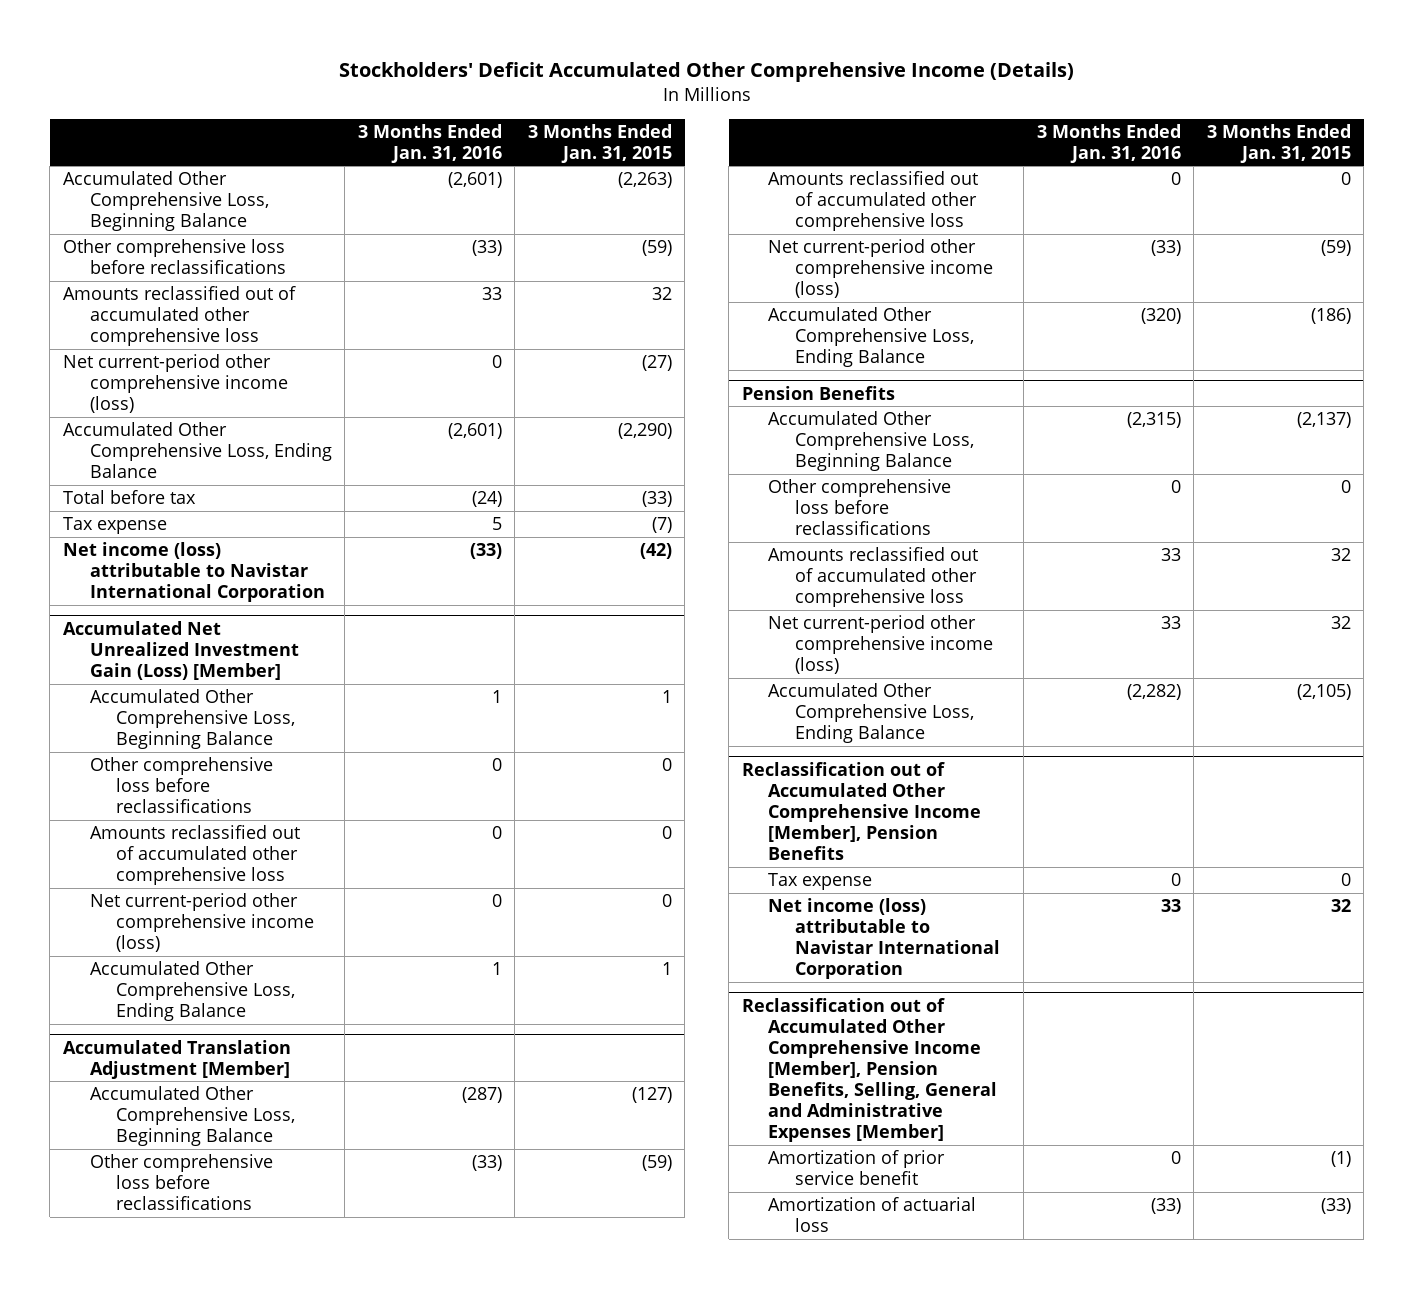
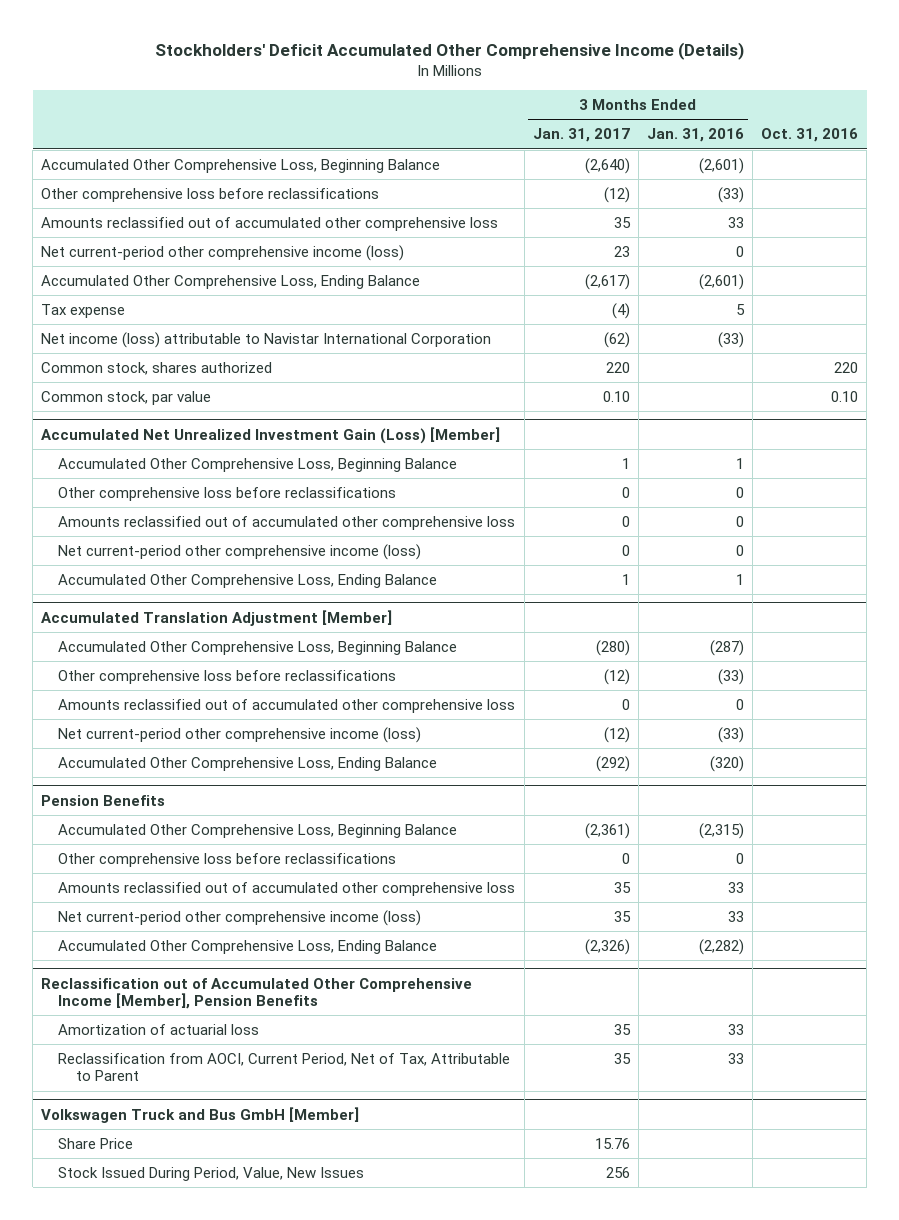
[527,123,672,163] 3 Months Ended Jan. 31, 2015 -> none
none -> [532,128,630,143] Jan. 31, 2017
none -> [761,128,859,143] Oct. 31, 2016
[62,490,196,505] Total before tax -> none
none -> [41,361,273,375] Common stock, shares authorized
none -> [41,390,212,405] Common stock, par value
[768,873,873,891] Tax expense -> none
[768,898,1000,980] Net income (loss) attributable to Navistar International Corporation -> none
[741,997,998,1143] Reclassification out of Accumulated Other Comprehensive Income [Member], Pension Benefits, Selling, General and Administrative Expenses [Member] -> none
[768,1150,946,1186] Amortization of prior service benefit -> none
[1150,1198,1181,1215] (33) -> [727,1023,744,1035] 33
none -> [58,1052,511,1082] Reclassification from AOCI, Current Period, Net of Tax, Attributable to Parent
none -> [41,1106,360,1123] Volkswagen Truck and Bus GmbH [Member]
none -> [58,1137,134,1149] Share Price
none -> [58,1166,365,1181] Stock Issued During Period, Value, New Issues

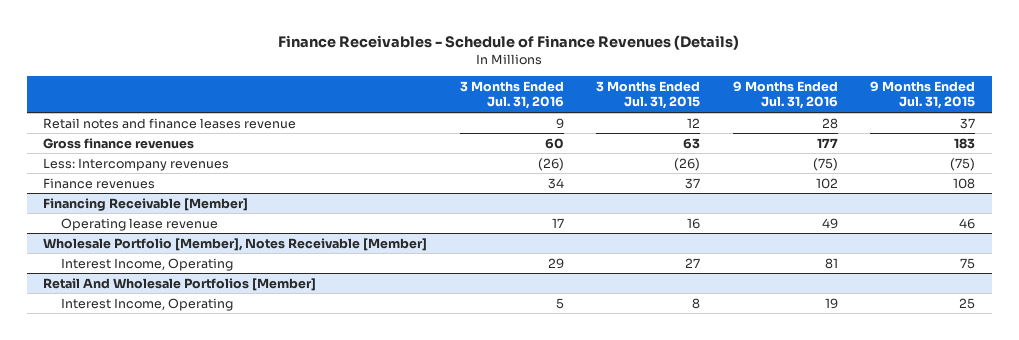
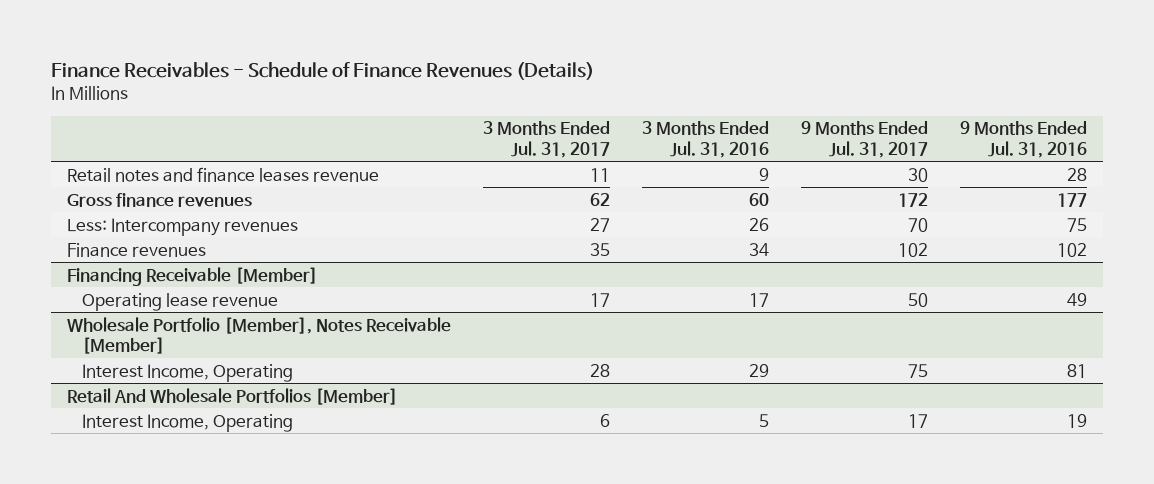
[596,80,701,110] 3 Months Ended Jul. 31, 2015 -> none
[870,80,976,110] 9 Months Ended Jul. 31, 2015 -> none
none -> [482,121,610,158] 3 Months Ended Jul. 31, 2017
none -> [801,121,929,158] 9 Months Ended Jul. 31, 2017
[537,157,564,171] (26) -> [748,217,769,231] 26
[812,157,838,171] (75) -> [1067,217,1088,232] 75

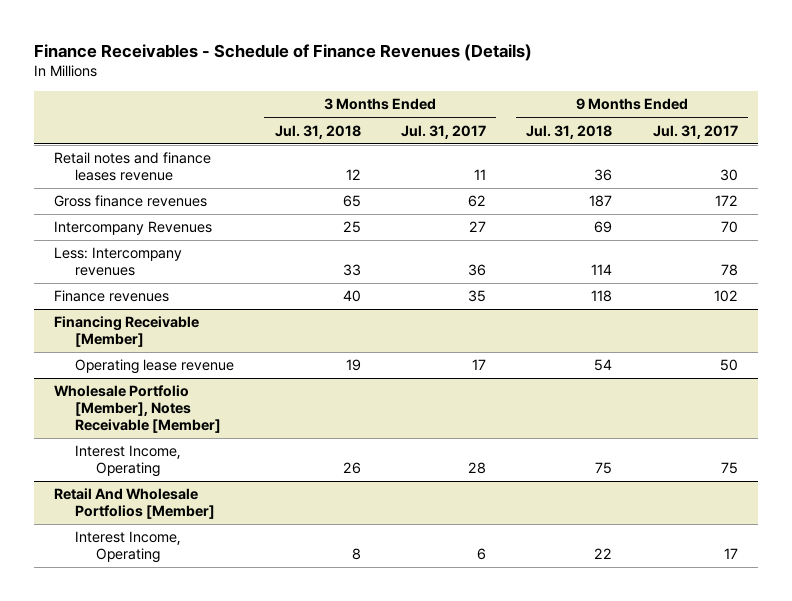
[641,121,769,158] 3 Months Ended Jul. 31, 2016 -> none
[960,121,1088,158] 9 Months Ended Jul. 31, 2016 -> none
none -> [274,124,361,139] Jul. 31, 2018
none -> [526,124,613,139] Jul. 31, 2018
none -> [54,221,213,236] Intercompany Revenues
[589,217,610,232] 27 -> [468,264,487,277] 36
[908,217,929,232] 70 -> [720,264,738,277] 78

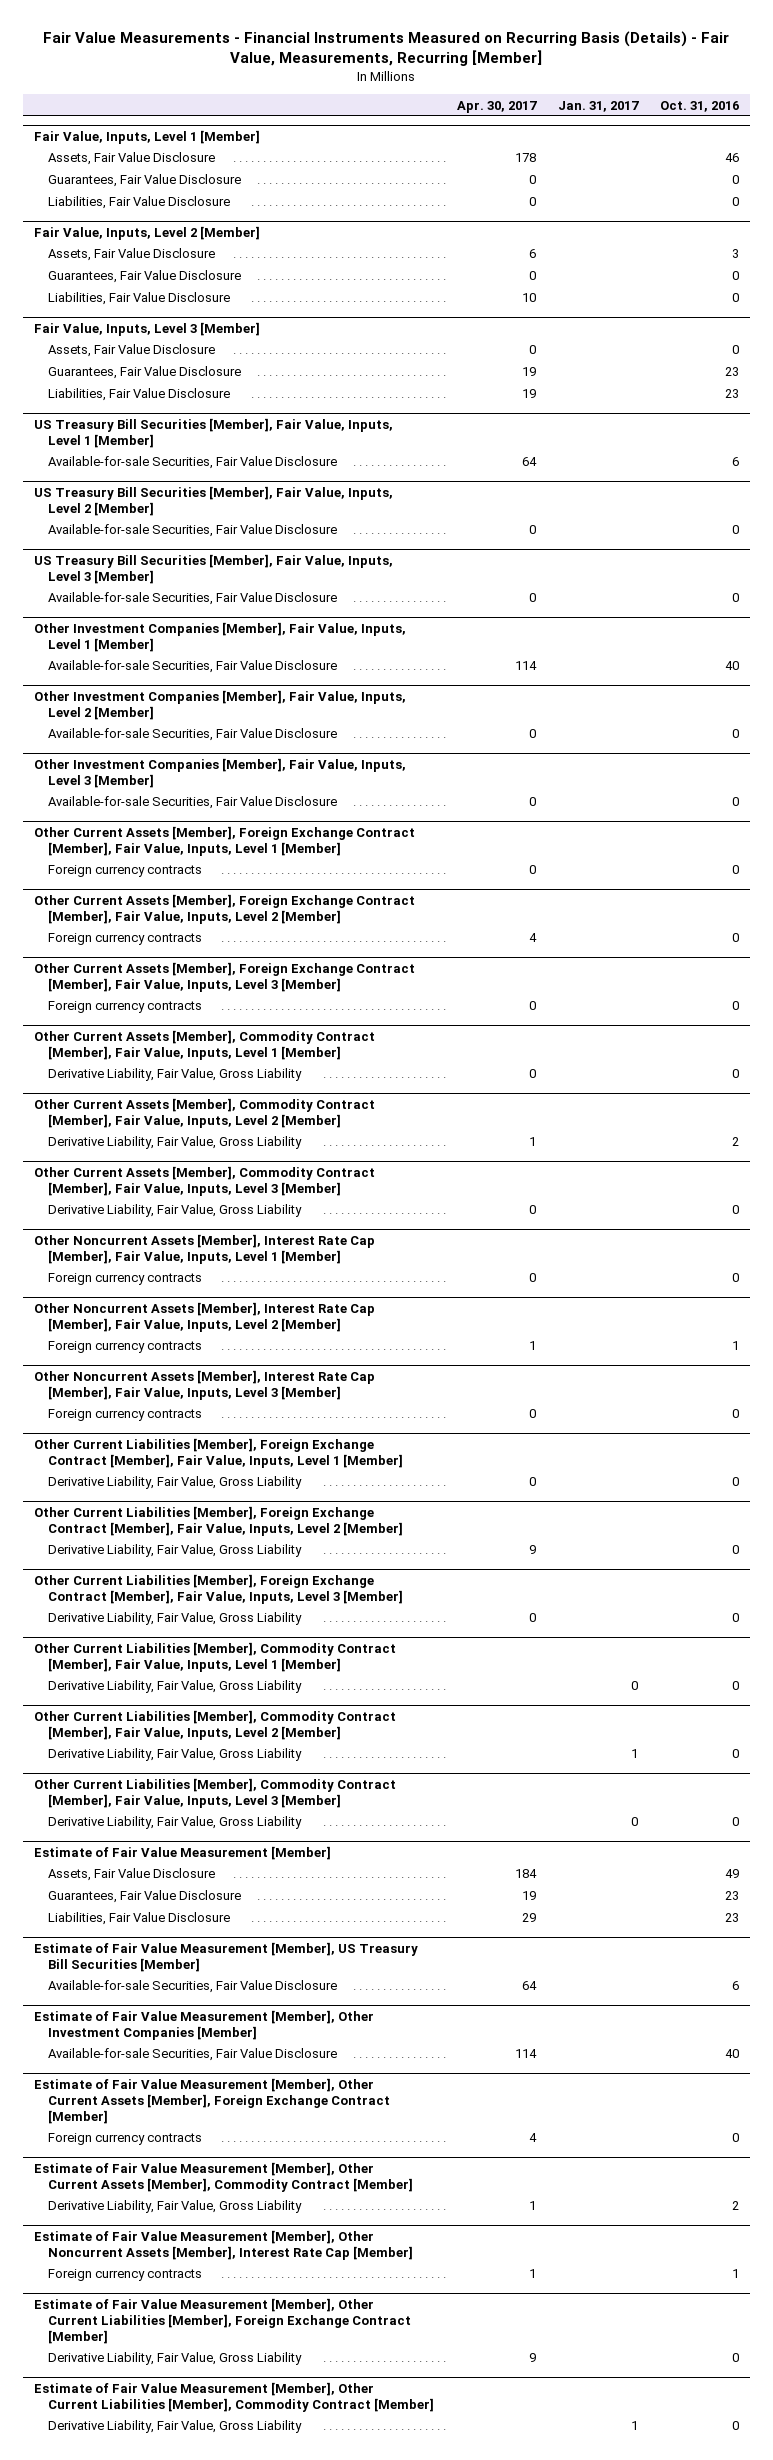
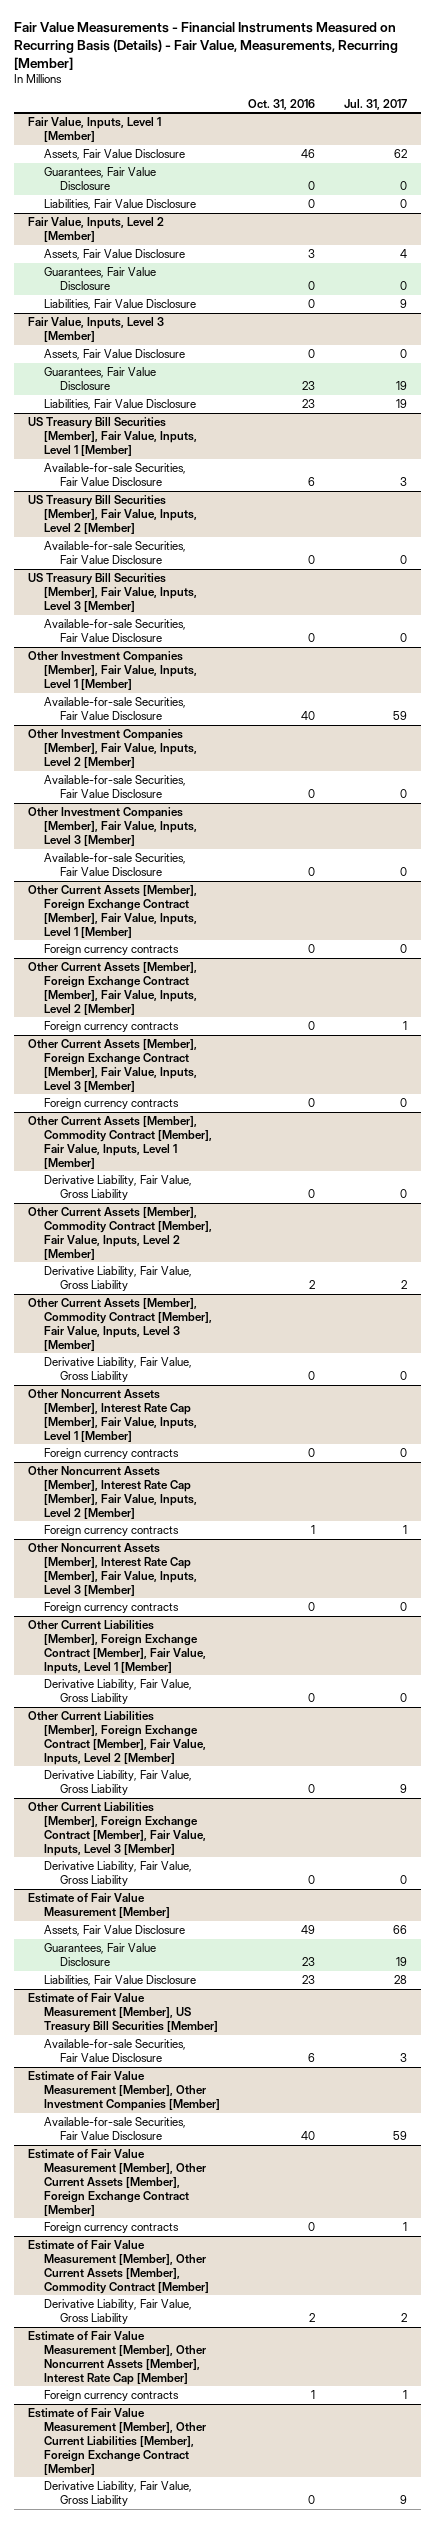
[456,100,537,113] Apr. 30, 2017 -> none
[557,100,639,112] Jan. 31, 2017 -> none
none -> [343,98,407,110] Jul. 31, 2017
[33,1641,396,1672] Other Current Liabilities [Member], Commodity Contract [Member], Fair Value, Inputs, Level 1 [Member] -> none
[48,1680,303,1694] Derivative Liability, Fair Value, Gross Liability -> none
[33,1709,396,1740] Other Current Liabilities [Member], Commodity Contract [Member], Fair Value, Inputs, Level 2 [Member] -> none
[48,1748,303,1762] Derivative Liability, Fair Value, Gross Liability -> none
[33,1777,396,1808] Other Current Liabilities [Member], Commodity Contract [Member], Fair Value, Inputs, Level 3 [Member] -> none
[48,1816,303,1830] Derivative Liability, Fair Value, Gross Liability -> none
[33,2381,435,2412] Estimate of Fair Value Measurement [Member], Other Current Liabilities [Member], Commodity Contract [Member] -> none
[48,2420,303,2434] Derivative Liability, Fair Value, Gross Liability -> none

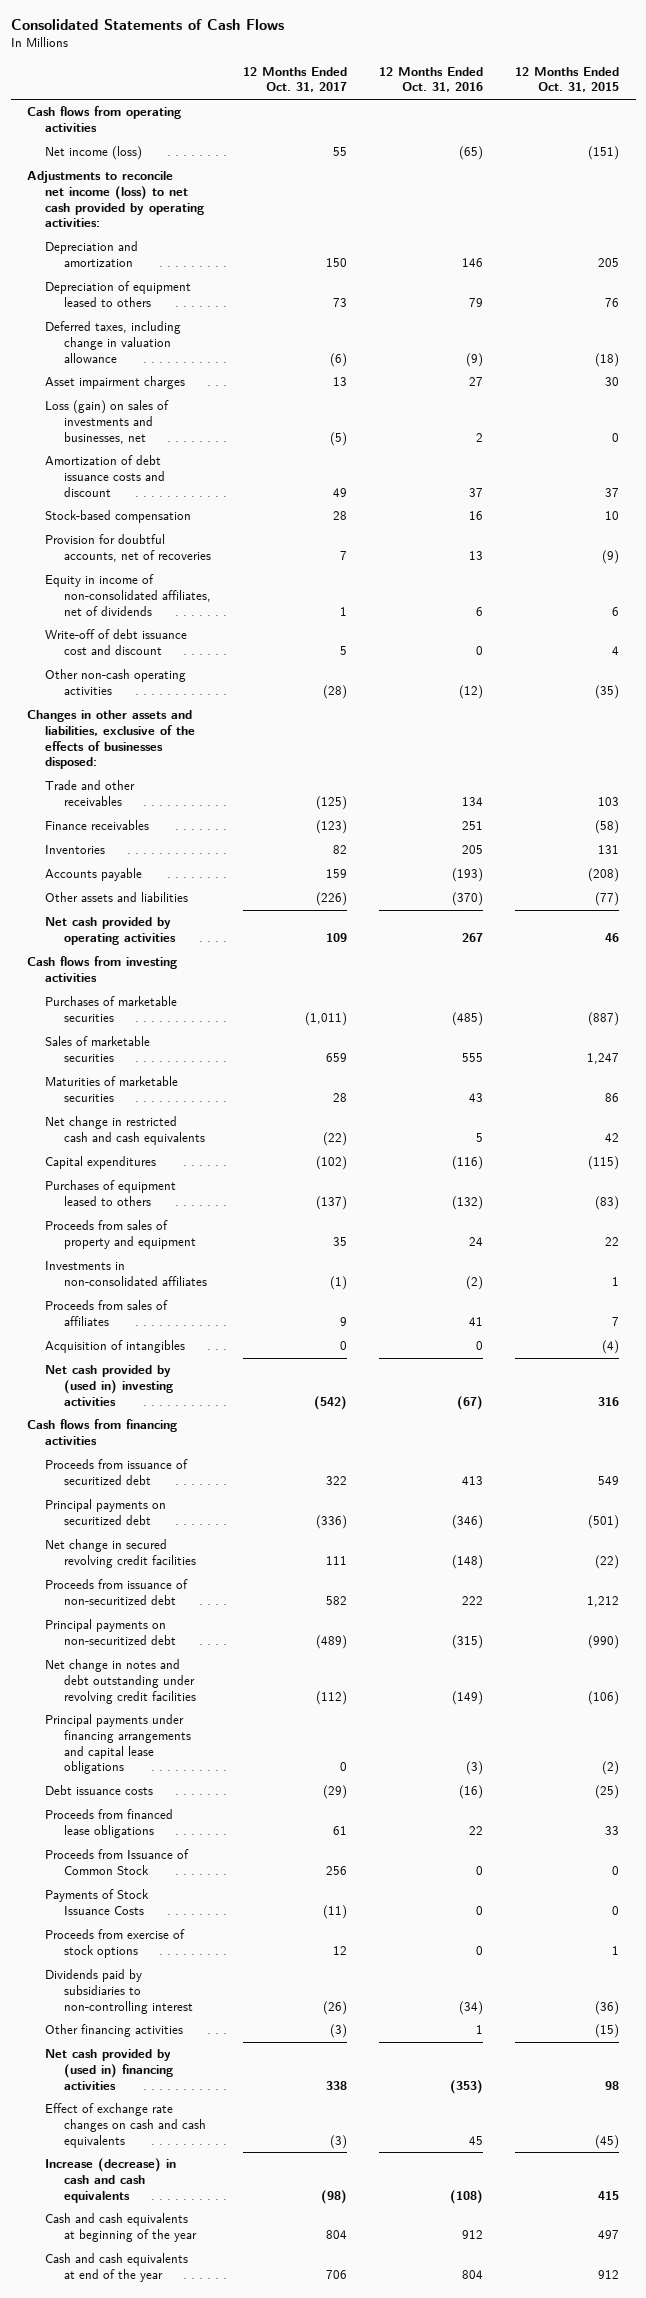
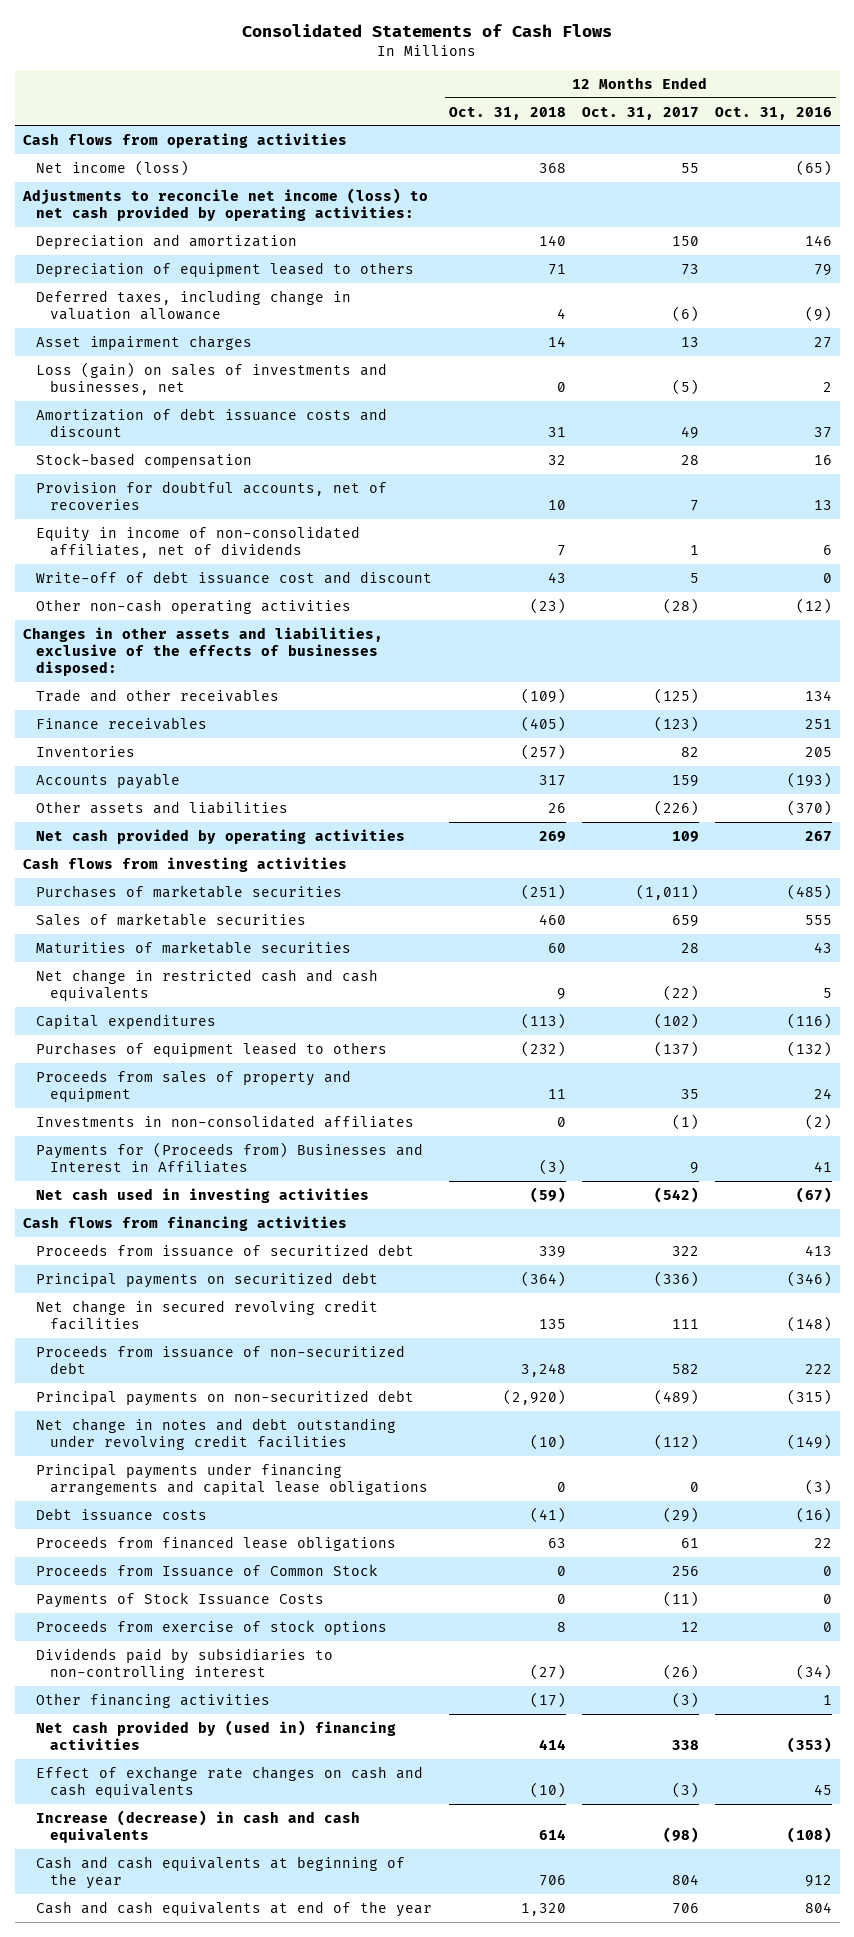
[515,66,620,93] 12 Months Ended Oct. 31, 2015 -> none
none -> [448,106,566,120] Oct. 31, 2018
[45,1340,186,1354] Acquisition of intangibles -> none
[45,1300,169,1326] Proceeds from sales of affiliates -> [36,1141,424,1173] Payments for (Proceeds from) Businesses and Interest in Affiliates
[45,1365,173,1406] Net cash provided by (used in) investing activities -> [36,1187,370,1203] Net cash used in investing activities

